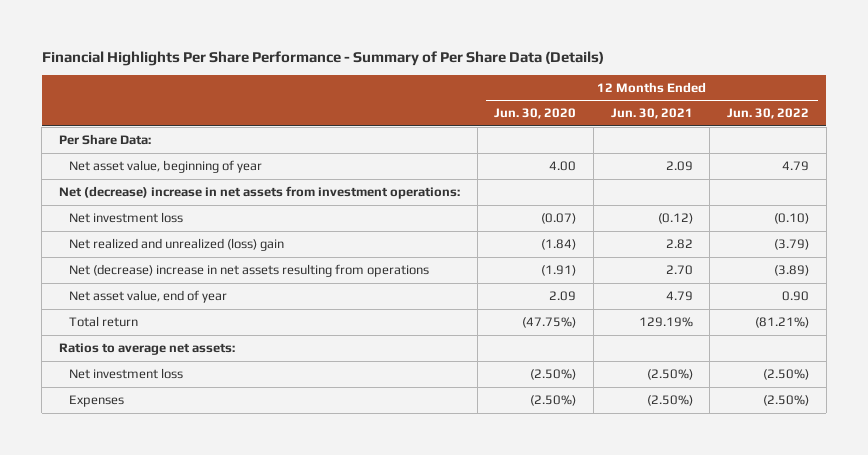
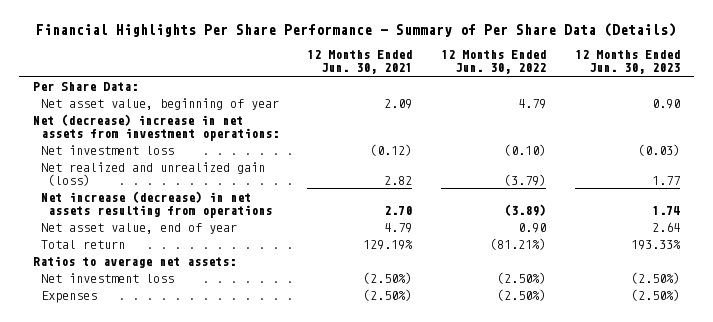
[494,108,577,120] Jun. 30, 2020 -> none
none -> [574,50,680,75] 12 Months Ended Jun. 30, 2023
[69,237,285,251] Net realized and unrealized (loss) gain -> [40,161,265,186] Net realized and unrealized gain (loss)
[69,263,430,277] Net (decrease) increase in net assets resulting from operations -> [40,190,273,218] Net increase (decrease) in net assets resulting from operations

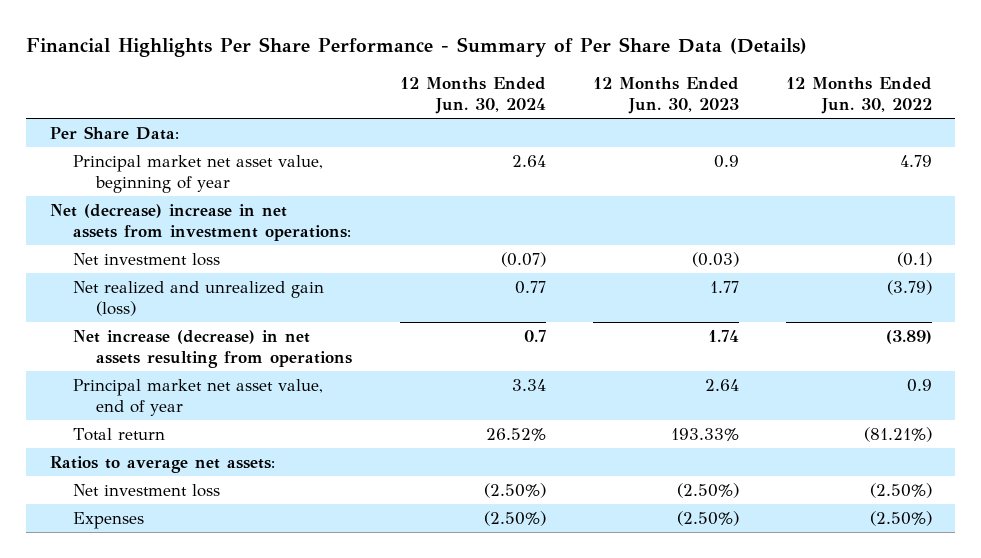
[307,50,413,75] 12 Months Ended Jun. 30, 2021 -> none
none -> [399,77,546,115] 12 Months Ended Jun. 30, 2024
[40,97,279,110] Net asset value, beginning of year -> [73,155,324,193] Principal market net asset value, beginning of year
[651,98,680,109] 0.90 -> [713,155,739,169] 0.9
[504,143,547,156] (0.10) -> [896,252,932,268] (0.1)
[40,222,237,234] Net asset value, end of year -> [73,379,324,416] Principal market net asset value, end of year
[518,222,547,233] 0.90 -> [906,379,932,393] 0.9

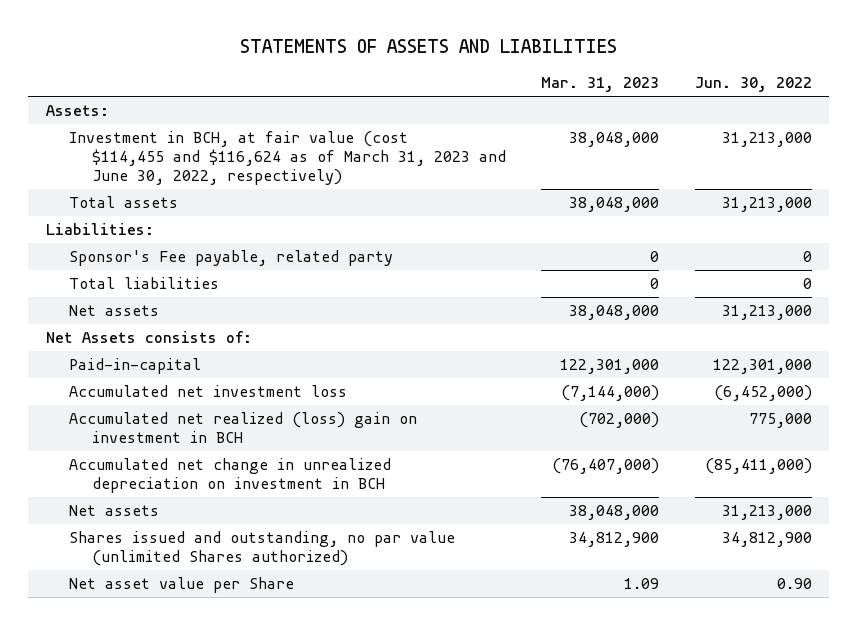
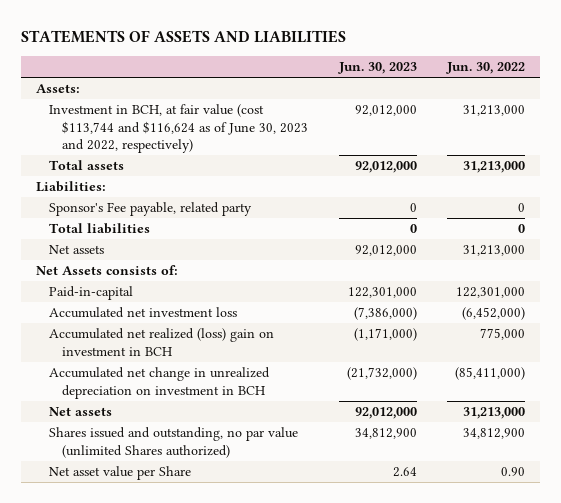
[541,77,660,93] Mar. 31, 2023 -> none
none -> [337,62,417,75] Jun. 30, 2023
[68,131,506,186] Investment in BCH, at fair value (cost $114,455 and $116,624 as of March 31, 2023 and June 30, 2022, respectively) -> [49,104,309,153] Investment in BCH, at fair value (cost $113,744 and $116,624 as of June 30, 2023 and 2022, respectively)

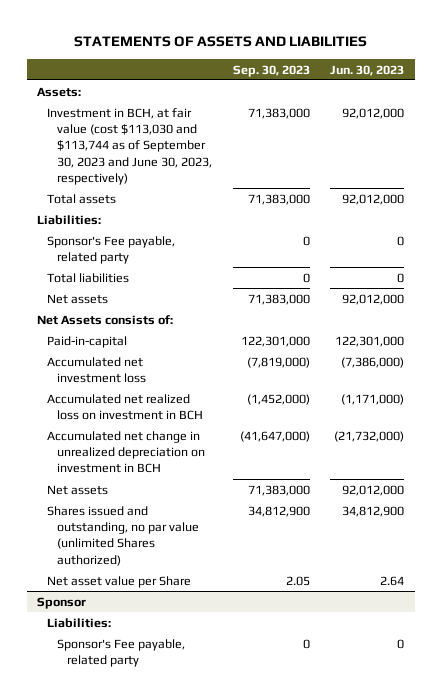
[446,62,526,75] Jun. 30, 2022 -> none
none -> [232,64,310,77] Sep. 30, 2023
[49,104,309,153] Investment in BCH, at fair value (cost $113,744 and $116,624 as of June 30, 2023 and 2022, respectively) -> [47,107,213,185] Investment in BCH, at fair value (cost $113,030 and $113,744 as of September 30, 2023 and June 30, 2023, respectively)
[49,328,275,356] Accumulated net realized (loss) gain on investment in BCH -> [47,393,204,420] Accumulated net realized loss on investment in BCH
none -> [36,596,86,609] Sponsor
none -> [47,617,112,628] Liabilities:
none -> [57,638,186,667] Sponsor's Fee payable, related party

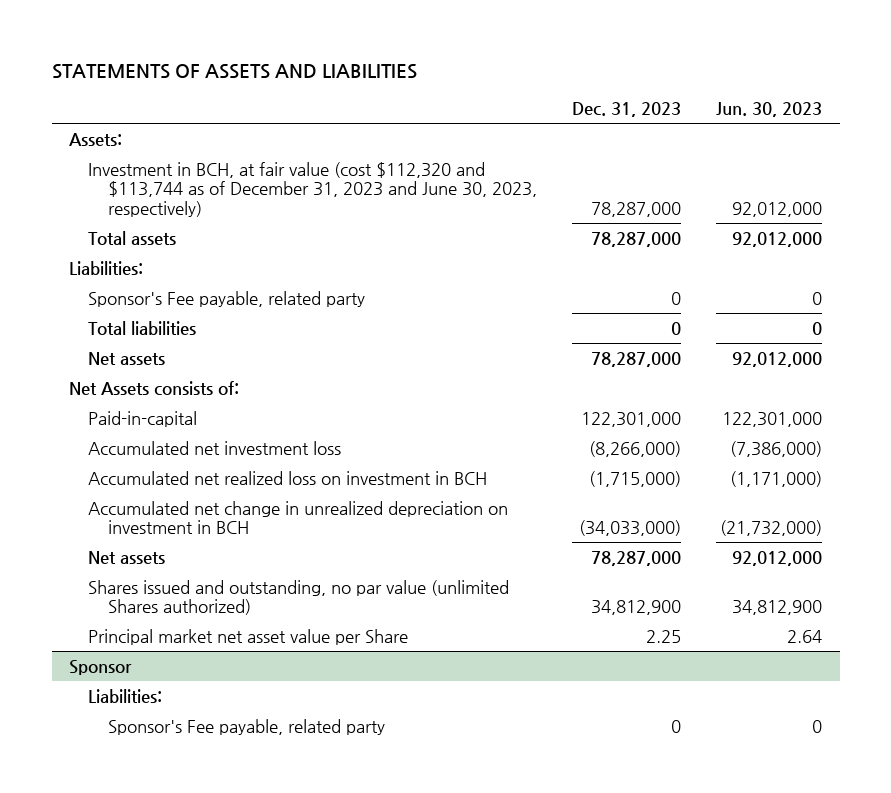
[232,64,310,77] Sep. 30, 2023 -> none
none -> [571,101,681,117] Dec. 31, 2023
[47,107,213,185] Investment in BCH, at fair value (cost $113,030 and $113,744 as of September 30, 2023 and June 30, 2023, respectively) -> [88,161,537,217] Investment in BCH, at fair value (cost $112,320 and $113,744 as of December 31, 2023 and June 30, 2023, respectively)
[47,575,192,588] Net asset value per Share -> [88,628,409,645] Principal market net asset value per Share

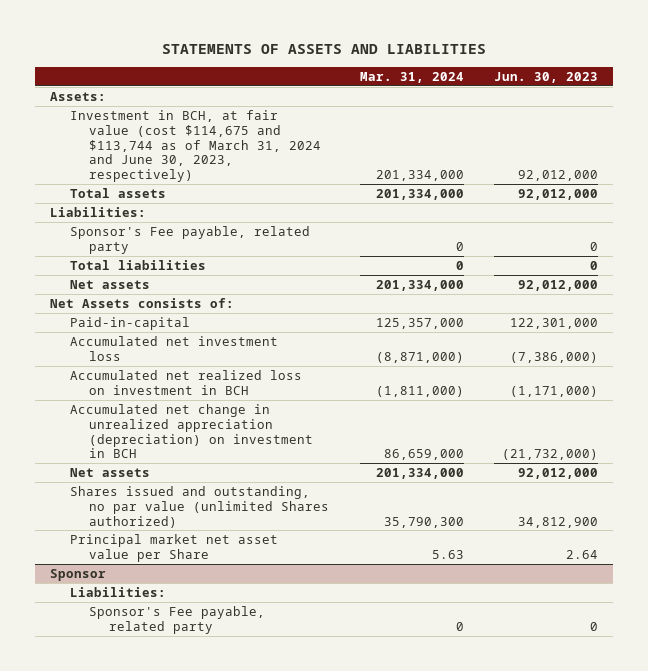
[571,101,681,117] Dec. 31, 2023 -> none
none -> [359,71,464,83] Mar. 31, 2024
[88,161,537,217] Investment in BCH, at fair value (cost $112,320 and $113,744 as of December 31, 2023 and June 30, 2023, respectively) -> [69,109,322,183] Investment in BCH, at fair value (cost $114,675 and $113,744 as of March 31, 2024 and June 30, 2023, respectively)
[88,500,509,535] Accumulated net change in unrealized depreciation on investment in BCH -> [69,403,314,459] Accumulated net change in unrealized appreciation (depreciation) on investment in BCH

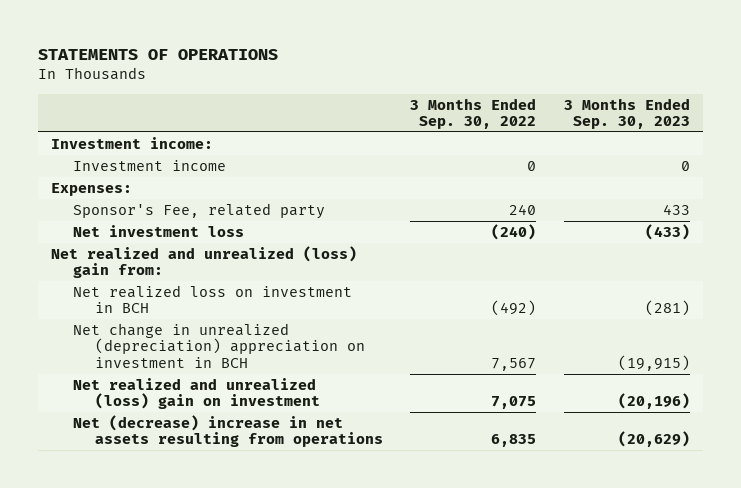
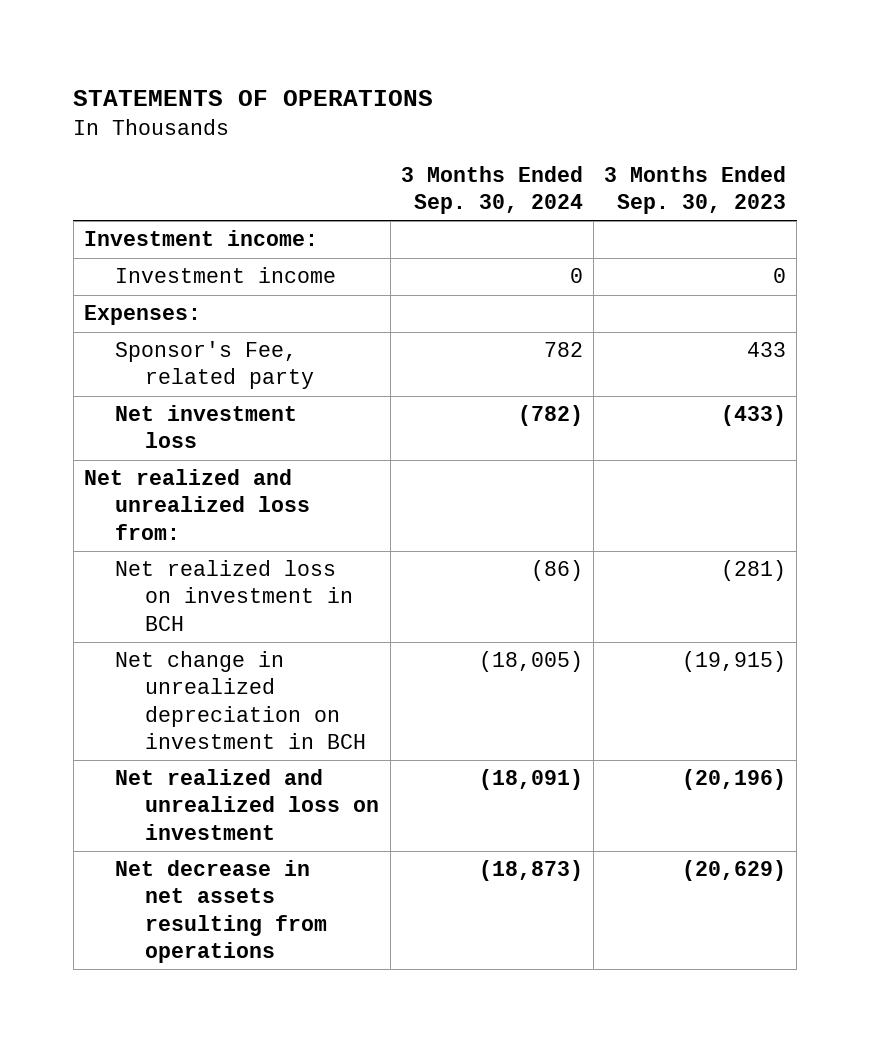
[410,97,537,130] 3 Months Ended Sep. 30, 2022 -> none
none -> [400,165,583,214] 3 Months Ended Sep. 30, 2024
[51,245,358,279] Net realized and unrealized (loss) gain from: -> [83,469,310,540] Net realized and unrealized loss from:
[73,322,365,369] Net change in unrealized (depreciation) appreciation on investment in BCH -> [114,651,367,749] Net change in unrealized depreciation on investment in BCH
[73,377,320,410] Net realized and unrealized (loss) gain on investment -> [114,769,380,840] Net realized and unrealized loss on investment
[73,414,383,448] Net (decrease) increase in net assets resulting from operations -> [114,860,328,963] Net decrease in net assets resulting from operations

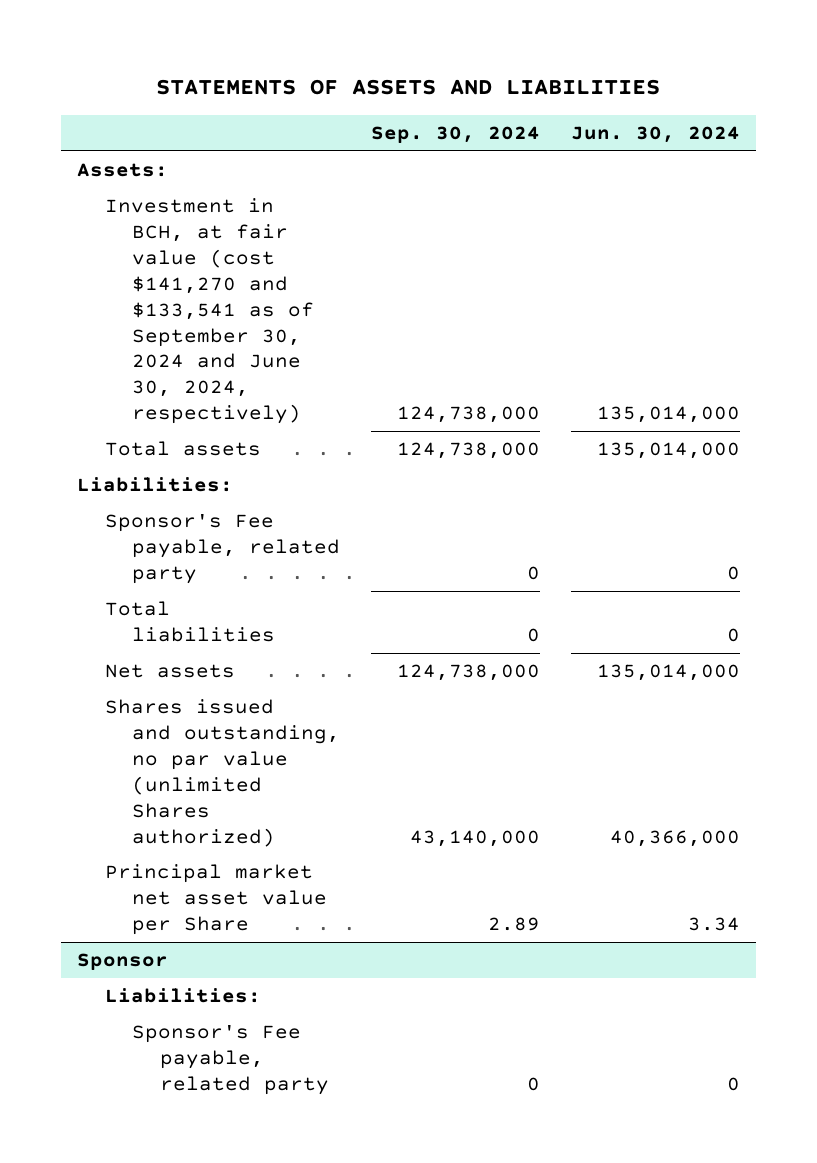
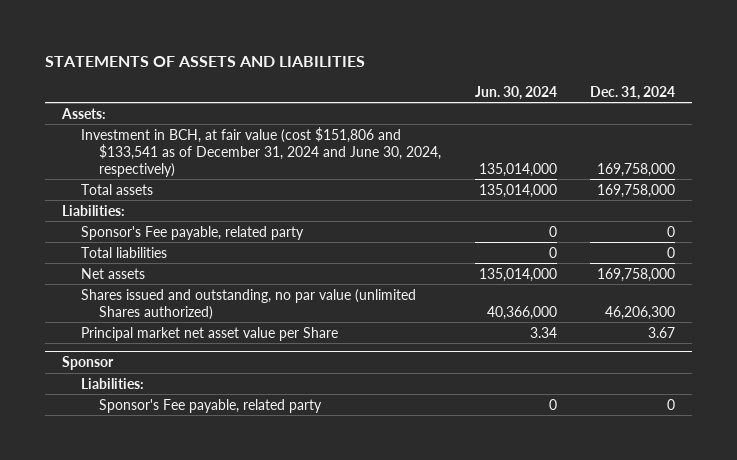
[371,125,541,143] Sep. 30, 2024 -> none
none -> [590,85,676,100] Dec. 31, 2024
[104,198,315,425] Investment in BCH, at fair value (cost $141,270 and $133,541 as of September 30, 2024 and June 30, 2024, respectively) -> [80,126,442,177] Investment in BCH, at fair value (cost $151,806 and $133,541 as of December 31, 2024 and June 30, 2024, respectively)

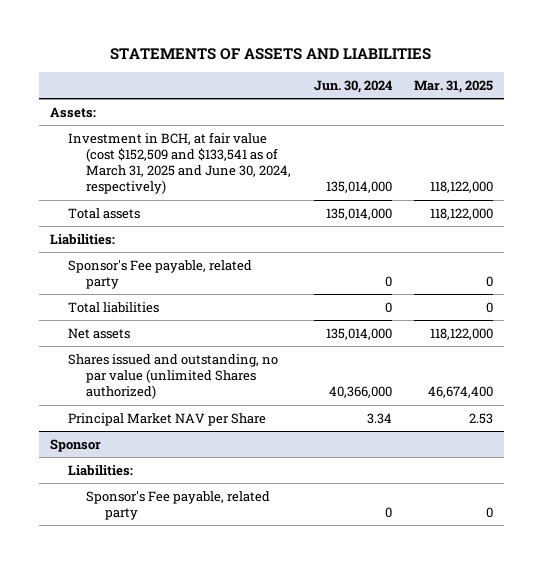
[590,85,676,100] Dec. 31, 2024 -> none
none -> [413,79,493,93] Mar. 31, 2025
[80,126,442,177] Investment in BCH, at fair value (cost $151,806 and $133,541 as of December 31, 2024 and June 30, 2024, respectively) -> [68,131,292,195] Investment in BCH, at fair value (cost $152,509 and $133,541 as of March 31, 2025 and June 30, 2024, respectively)
[80,326,338,341] Principal market net asset value per Share -> [68,412,267,426] Principal Market NAV per Share

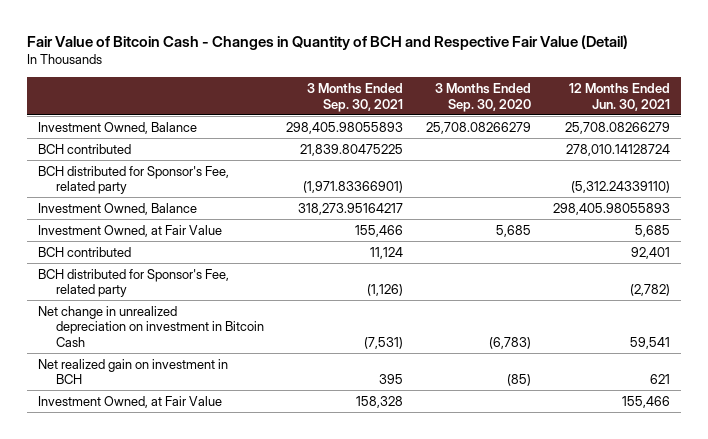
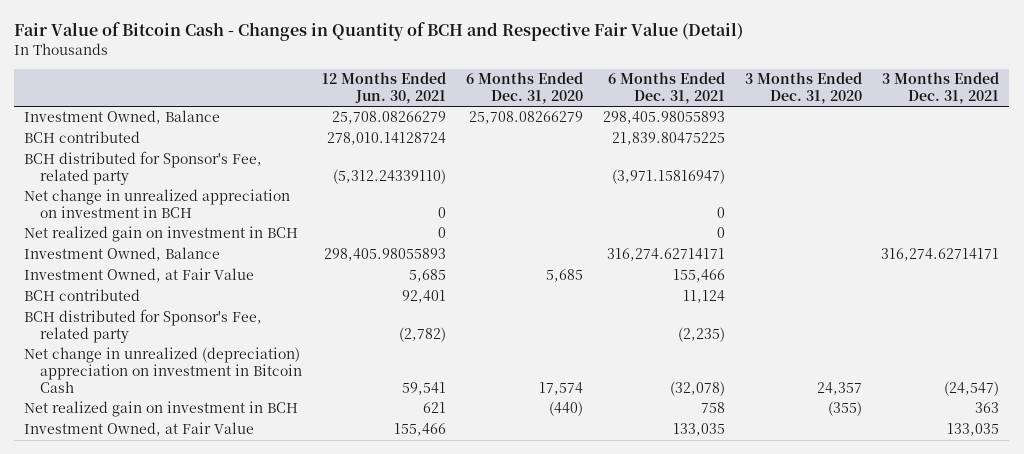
[307,83,404,112] 3 Months Ended Sep. 30, 2021 -> none
[434,83,531,112] 3 Months Ended Sep. 30, 2020 -> none
none -> [466,72,584,105] 6 Months Ended Dec. 31, 2020
none -> [607,72,725,105] 6 Months Ended Dec. 31, 2021
none -> [744,72,862,105] 3 Months Ended Dec. 31, 2020
none -> [882,72,1000,105] 3 Months Ended Dec. 31, 2021
none -> [24,189,291,219] Net change in unrealized appreciation on investment in BCH
none -> [24,226,299,243] Net realized gain on investment in BCH
[37,305,264,347] Net change in unrealized depreciation on investment in Bitcoin Cash -> [24,347,303,394] Net change in unrealized (depreciation) appreciation on investment in Bitcoin Cash

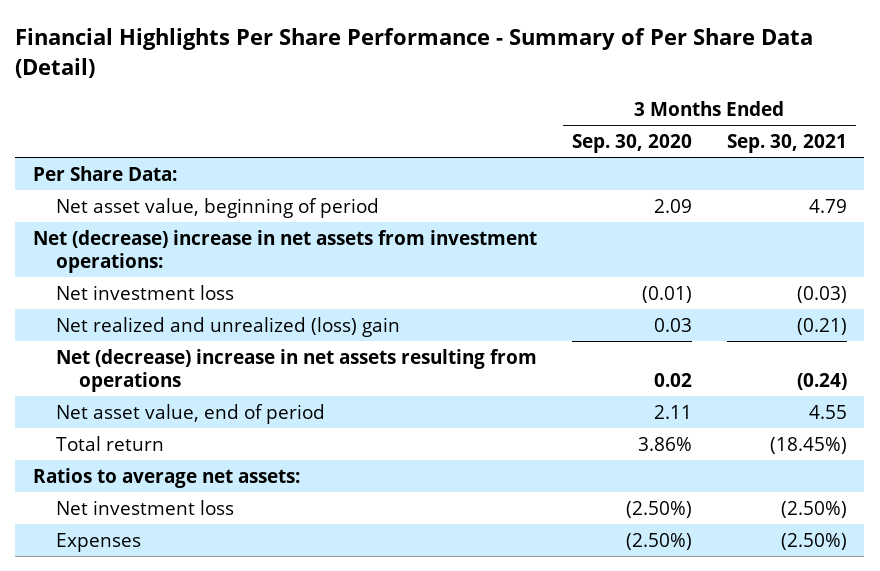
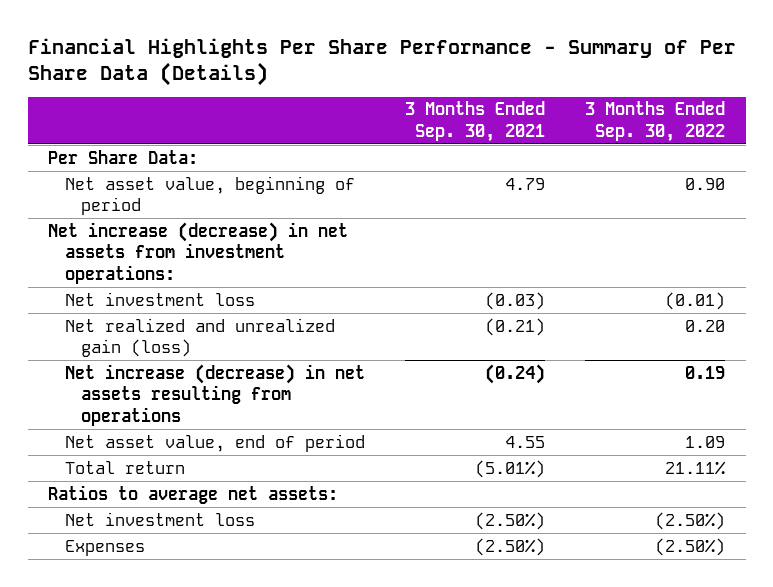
[15,28,814,78] Financial Highlights Per Share Performance - Summary of Per Share Data (Detail) -> [27,37,736,86] Financial Highlights Per Share Performance - Summary of Per Share Data (Details)
[571,134,692,154] Sep. 30, 2020 -> none
none -> [585,101,726,142] 3 Months Ended Sep. 30, 2022
[32,229,537,273] Net (decrease) increase in net assets from investment operations: -> [47,221,348,284] Net increase (decrease) in net assets from investment operations:
[56,316,401,337] Net realized and unrealized (loss) gain -> [64,317,335,358] Net realized and unrealized gain (loss)
[56,348,538,392] Net (decrease) increase in net assets resulting from operations -> [64,363,365,426] Net increase (decrease) in net assets resulting from operations
[769,436,847,454] (18.45%) -> [475,459,546,478] (5.01%)

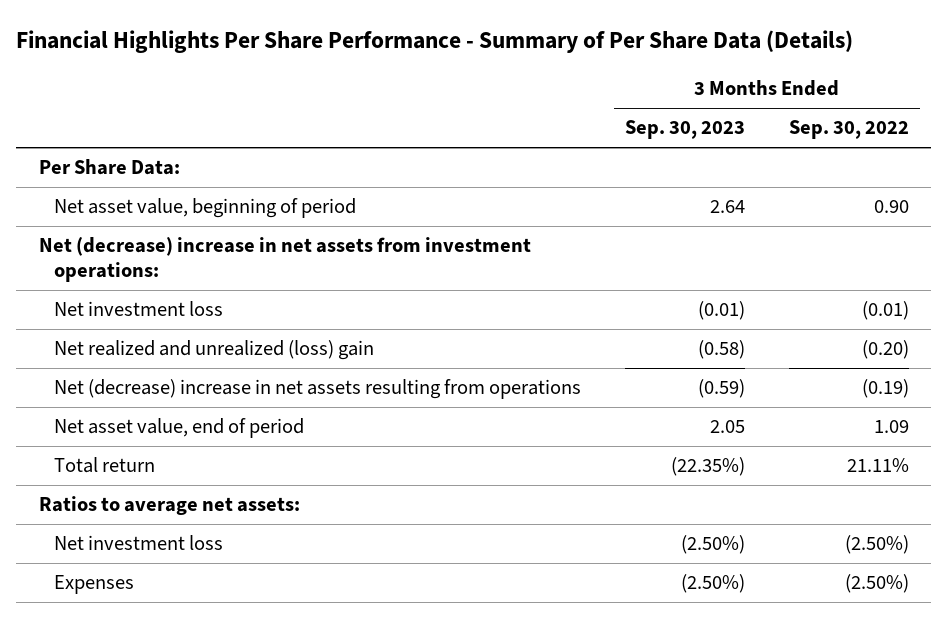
[405,101,546,142] 3 Months Ended Sep. 30, 2021 -> none
none -> [625,120,746,140] Sep. 30, 2023
[47,221,348,284] Net increase (decrease) in net assets from investment operations: -> [38,237,531,282] Net (decrease) increase in net assets from investment operations:
[64,317,335,358] Net realized and unrealized gain (loss) -> [54,340,375,361] Net realized and unrealized (loss) gain
[685,319,726,332] 0.20 -> [862,340,910,360] (0.20)
[64,363,365,426] Net increase (decrease) in net assets resulting from operations -> [54,379,582,400] Net (decrease) increase in net assets resulting from operations
[685,365,726,379] 0.19 -> [862,379,910,399] (0.19)

